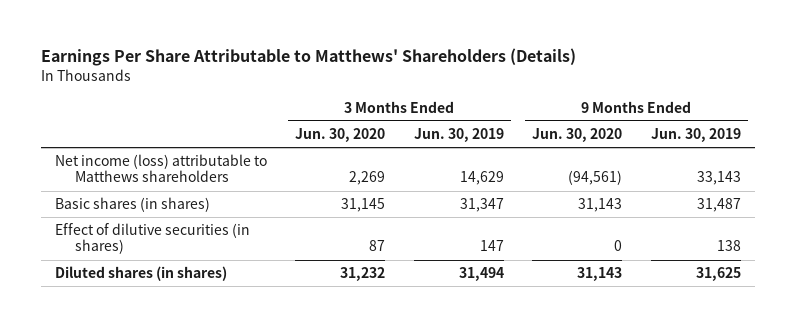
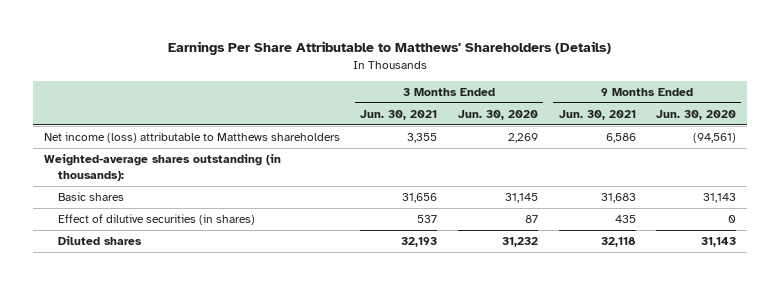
[413,128,504,143] Jun. 30, 2019 -> none
[650,128,741,143] Jun. 30, 2019 -> none
none -> [360,110,438,121] Jun. 30, 2021
none -> [558,110,636,121] Jun. 30, 2021
none -> [43,154,281,181] Weighted-average shares outstanding (in thousands):
[54,197,210,213] Basic shares (in shares) -> [57,192,124,202] Basic shares
[54,266,227,282] Diluted shares (in shares) -> [57,236,142,246] Diluted shares

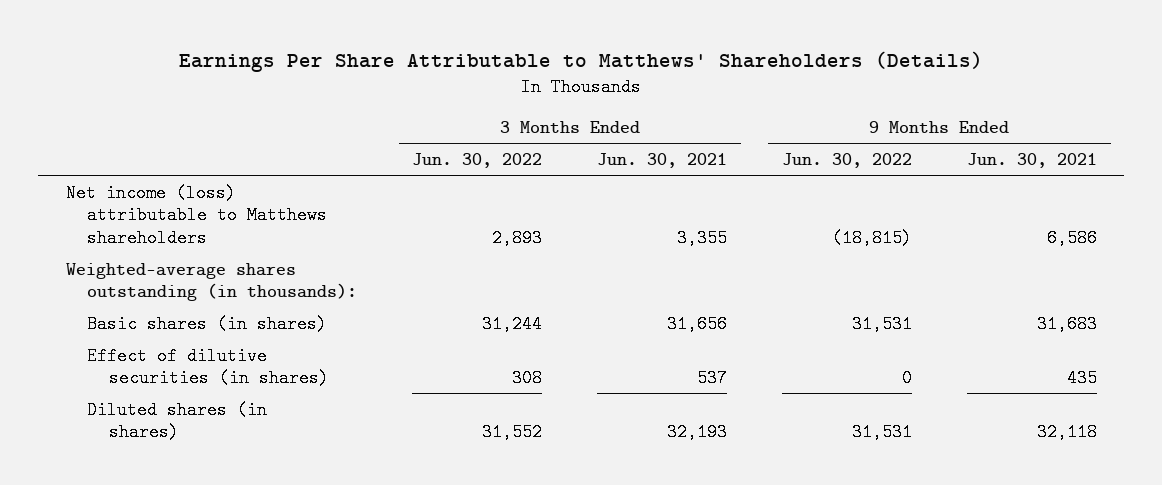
[457,110,538,121] Jun. 30, 2020 -> none
[656,110,737,121] Jun. 30, 2020 -> none
none -> [412,152,543,168] Jun. 30, 2022
none -> [781,152,912,168] Jun. 30, 2022
[57,192,124,202] Basic shares -> [87,314,328,333] Basic shares (in shares)
[57,236,142,246] Diluted shares -> [87,400,268,442] Diluted shares (in shares)

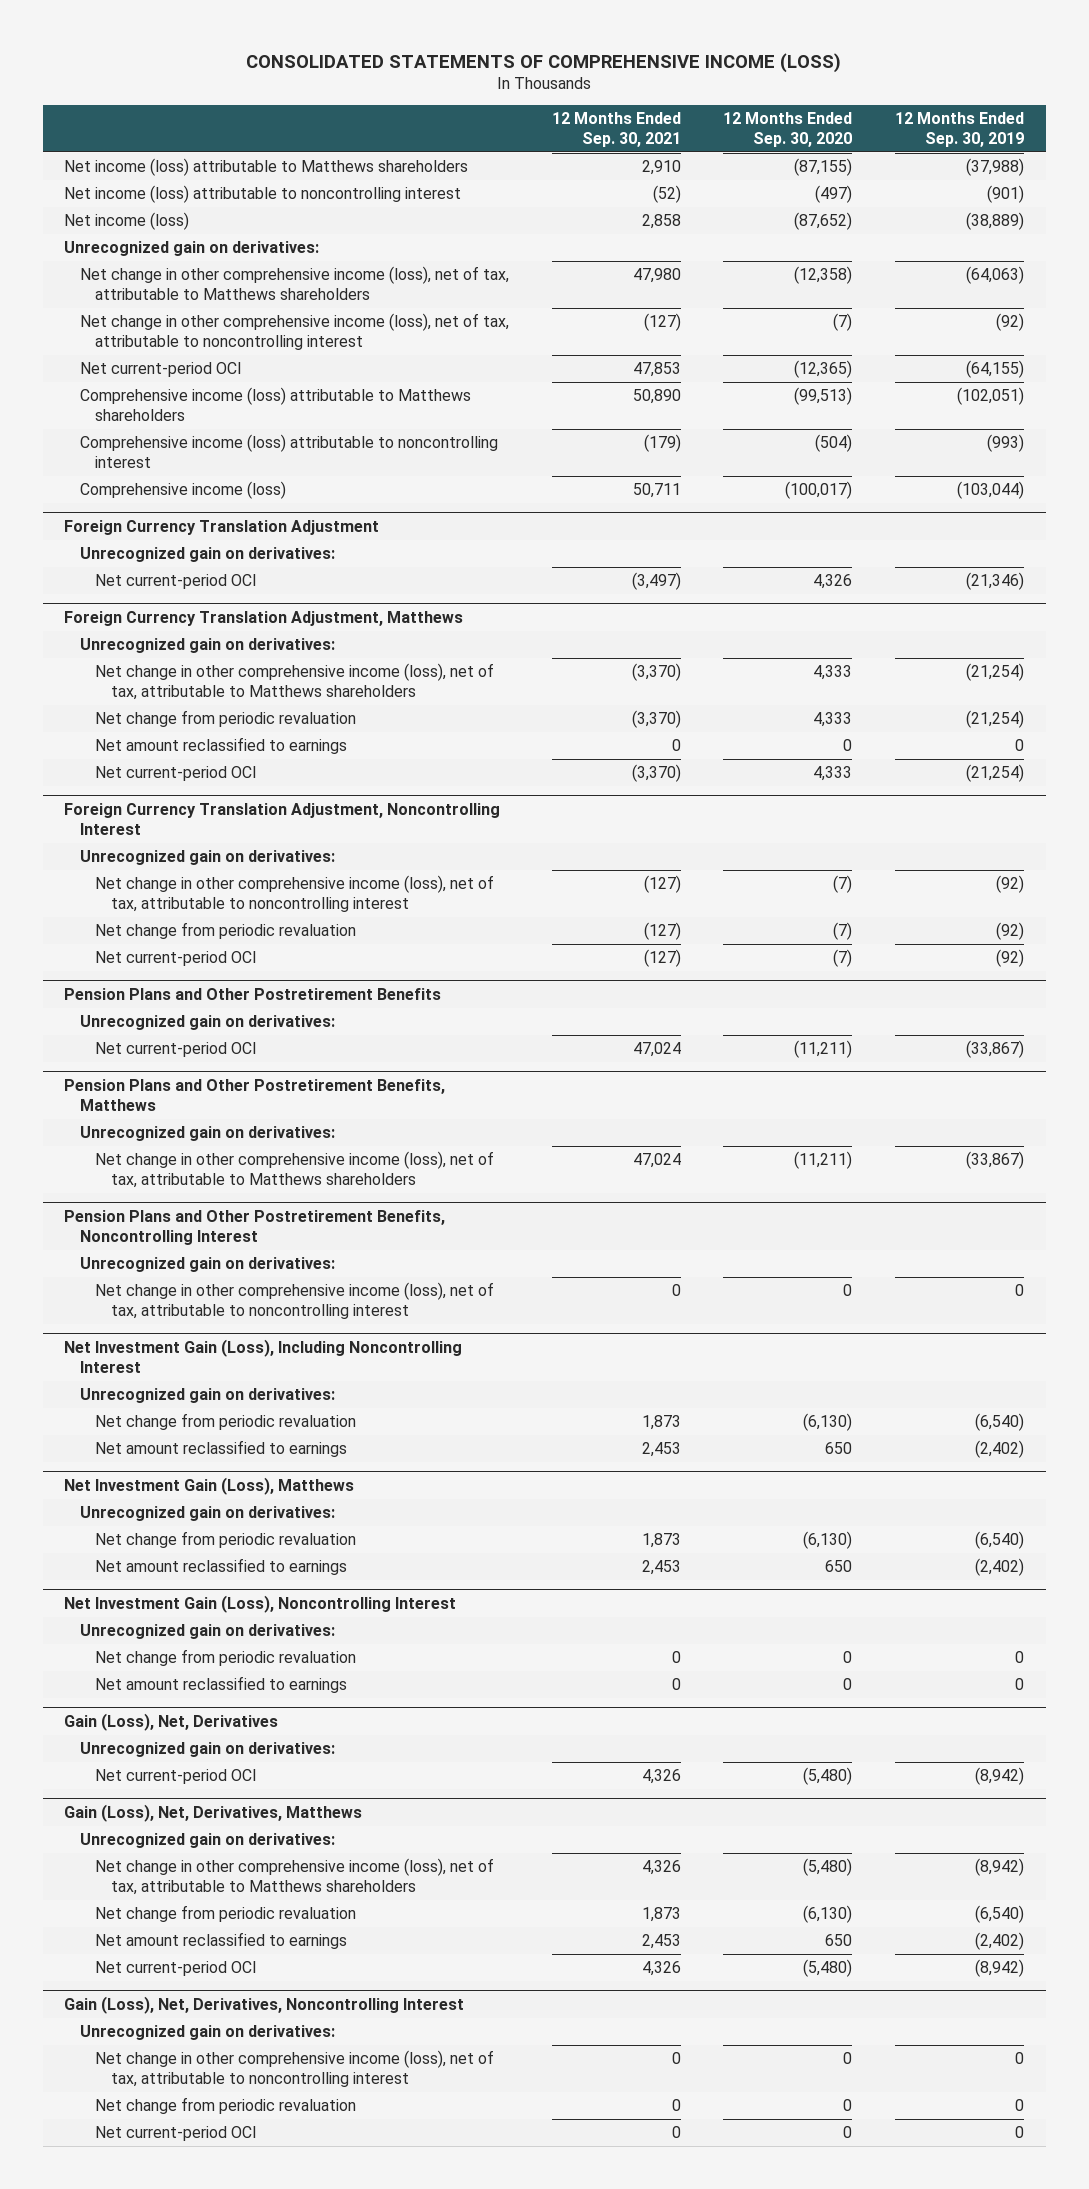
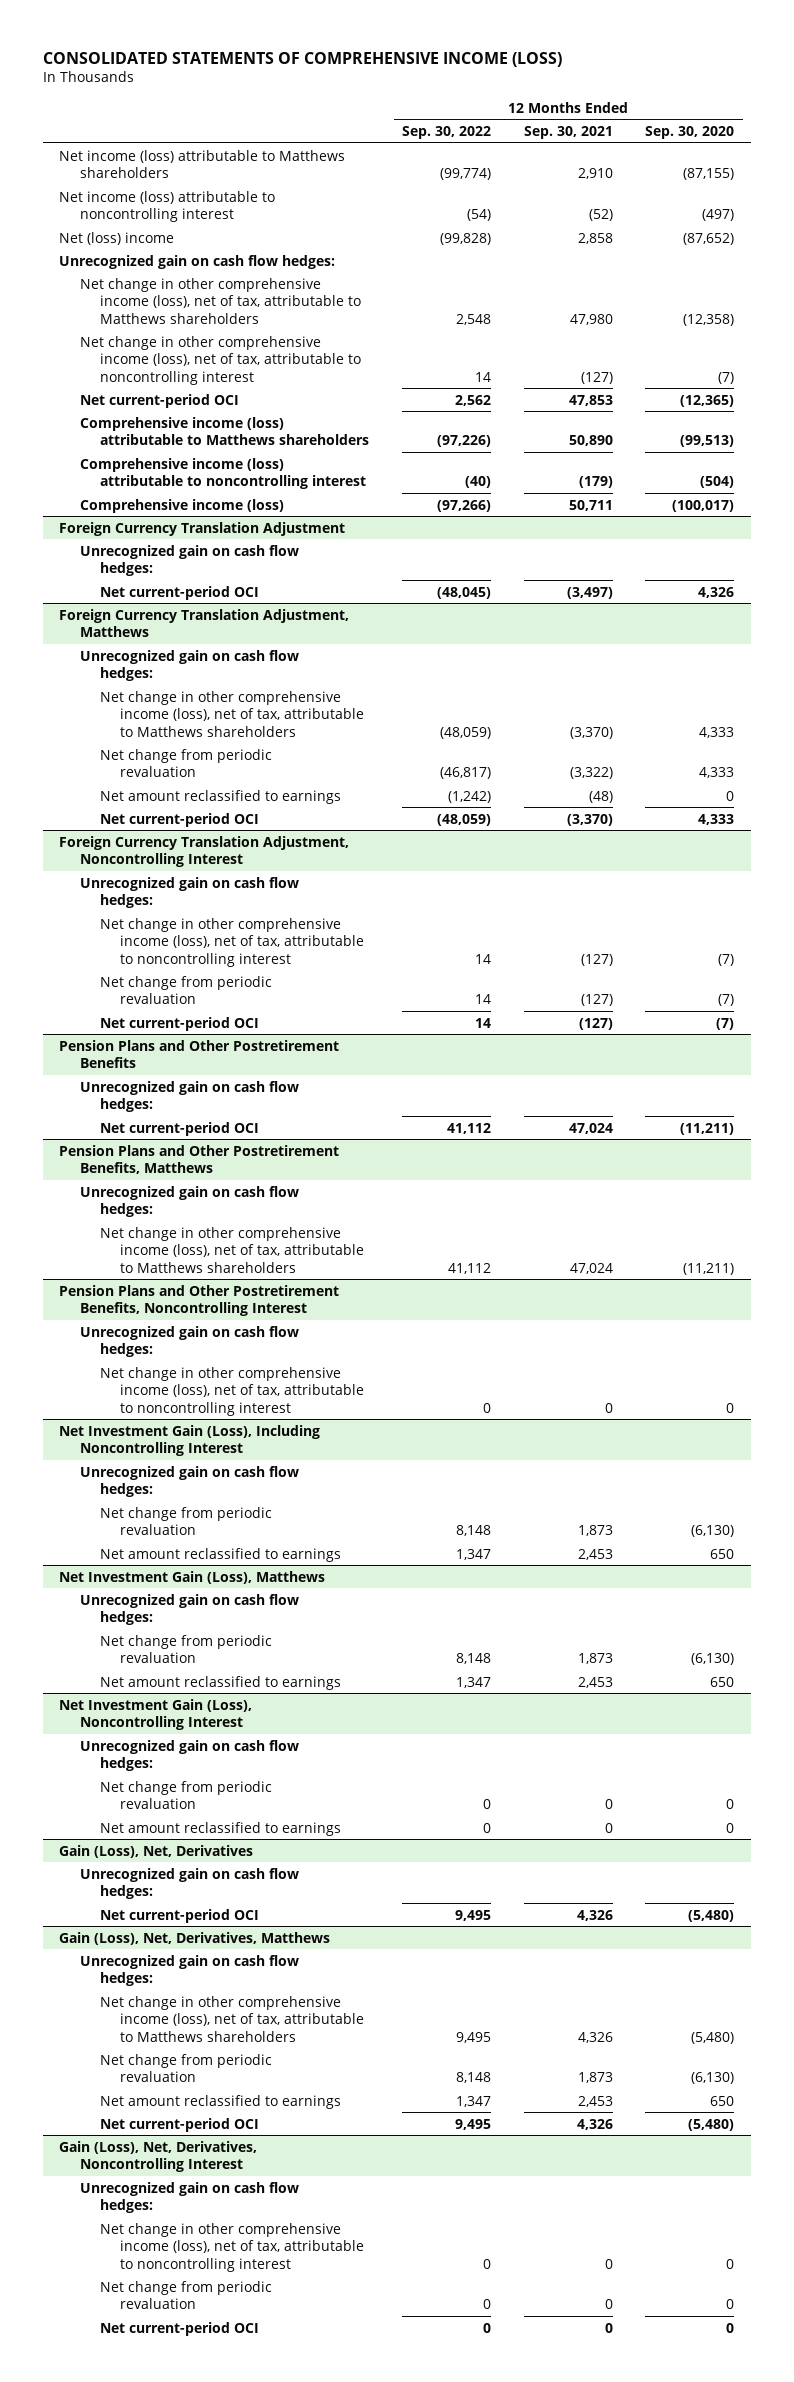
[895,112,1025,147] 12 Months Ended Sep. 30, 2019 -> none
none -> [401,125,491,139] Sep. 30, 2022
[64,212,190,231] Net income (loss) -> [59,231,175,245] Net (loss) income
[64,241,320,257] Unrecognized gain on derivatives: -> [59,254,336,269] Unrecognized gain on cash flow hedges:
[79,547,335,563] Unrecognized gain on derivatives: -> [79,544,299,577] Unrecognized gain on cash flow hedges:
[79,638,335,654] Unrecognized gain on derivatives: -> [79,649,299,682] Unrecognized gain on cash flow hedges:
[631,710,681,729] (3,370) -> [569,767,613,780] (3,322)
[671,739,681,752] 0 -> [588,790,613,803] (48)
[79,850,335,866] Unrecognized gain on derivatives: -> [79,876,299,909] Unrecognized gain on cash flow hedges:
[79,1015,335,1031] Unrecognized gain on derivatives: -> [79,1080,299,1113] Unrecognized gain on cash flow hedges:
[79,1126,335,1142] Unrecognized gain on derivatives: -> [79,1185,299,1218] Unrecognized gain on cash flow hedges:
[79,1257,335,1273] Unrecognized gain on derivatives: -> [79,1325,299,1358] Unrecognized gain on cash flow hedges:
[79,1388,335,1404] Unrecognized gain on derivatives: -> [79,1465,299,1498] Unrecognized gain on cash flow hedges:
[79,1506,335,1522] Unrecognized gain on derivatives: -> [79,1593,299,1626] Unrecognized gain on cash flow hedges:
[79,1624,335,1640] Unrecognized gain on derivatives: -> [79,1739,299,1772] Unrecognized gain on cash flow hedges:
[79,1742,335,1758] Unrecognized gain on derivatives: -> [79,1867,299,1900] Unrecognized gain on cash flow hedges:
[79,1833,335,1849] Unrecognized gain on derivatives: -> [79,1954,299,1987] Unrecognized gain on cash flow hedges:
[79,2025,335,2041] Unrecognized gain on derivatives: -> [79,2181,299,2214] Unrecognized gain on cash flow hedges:

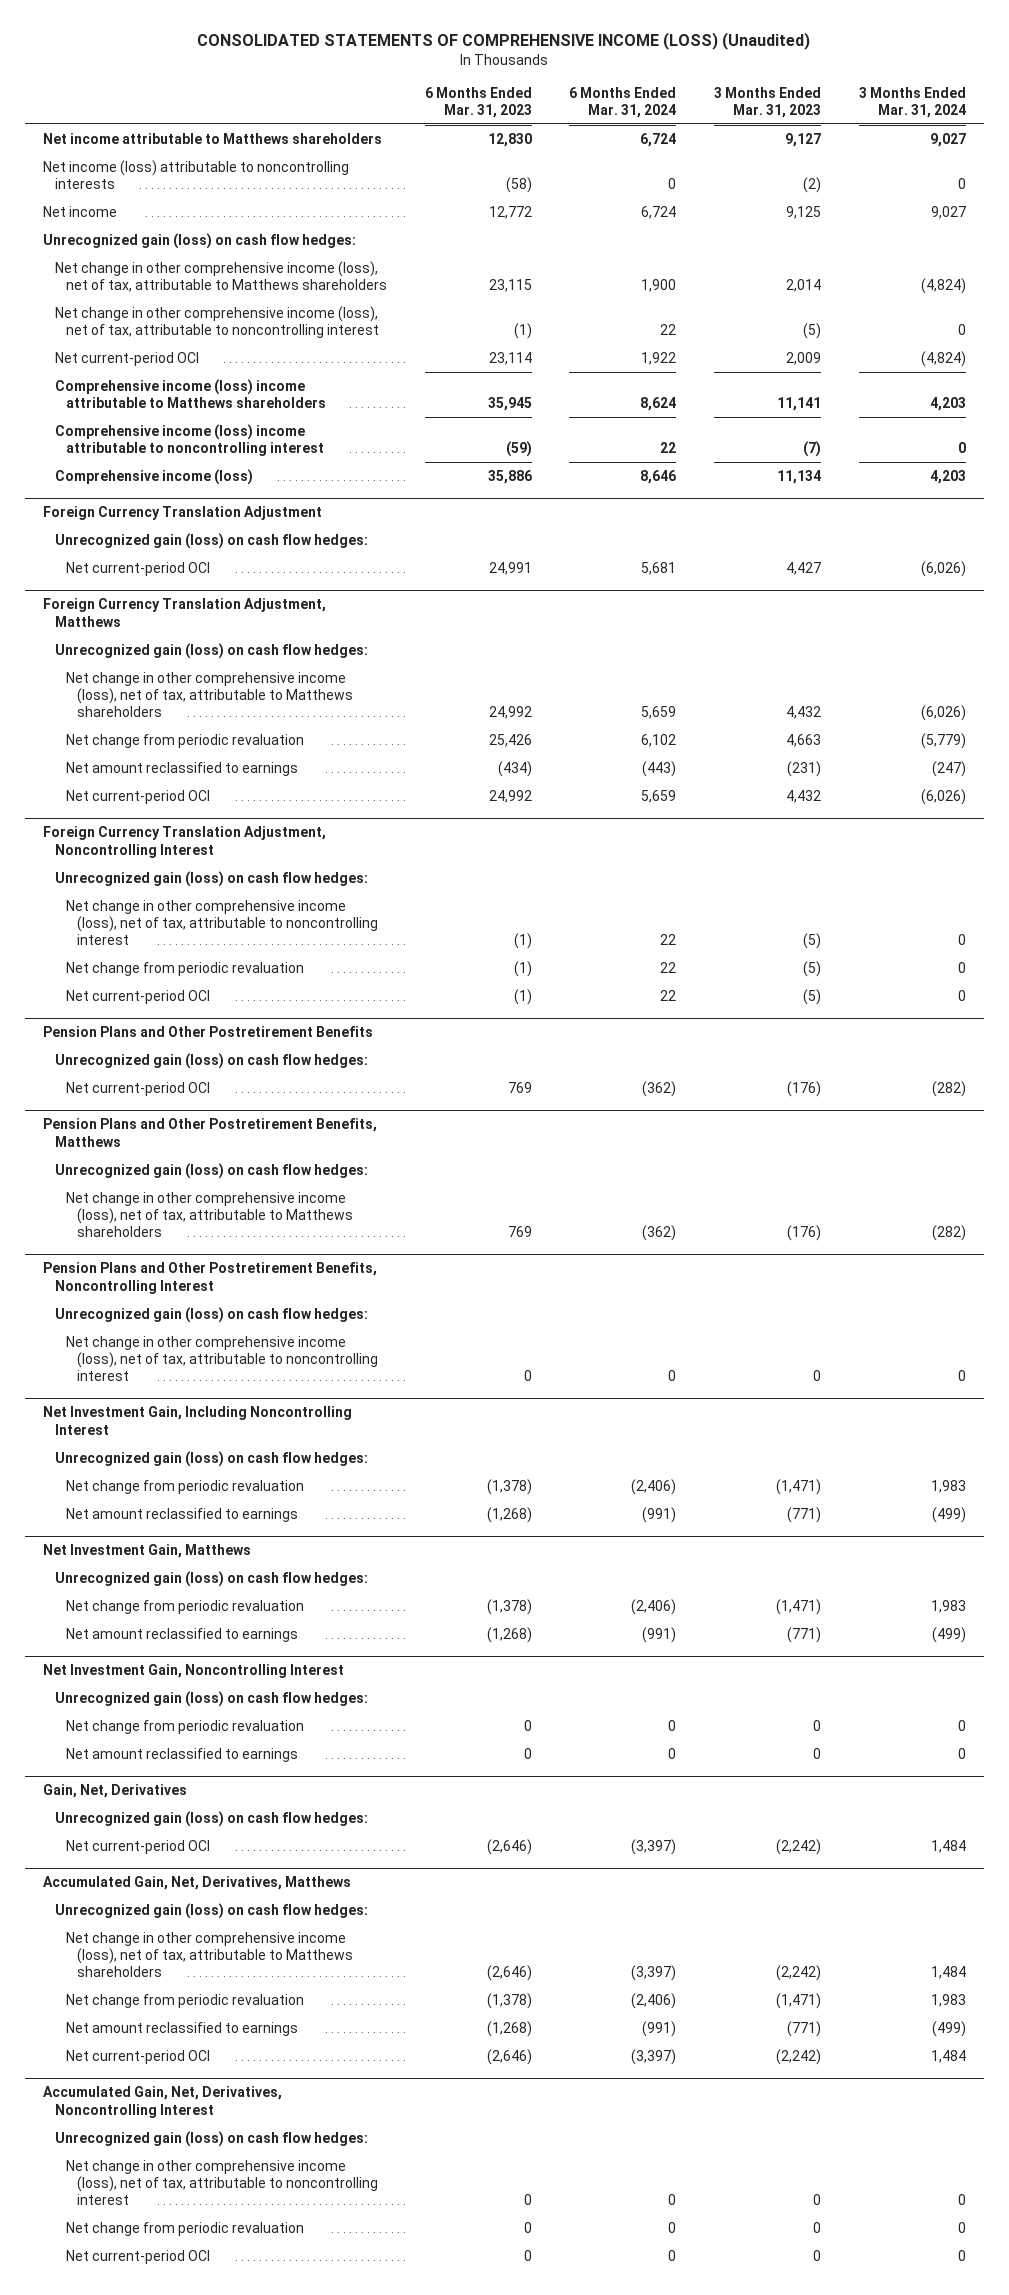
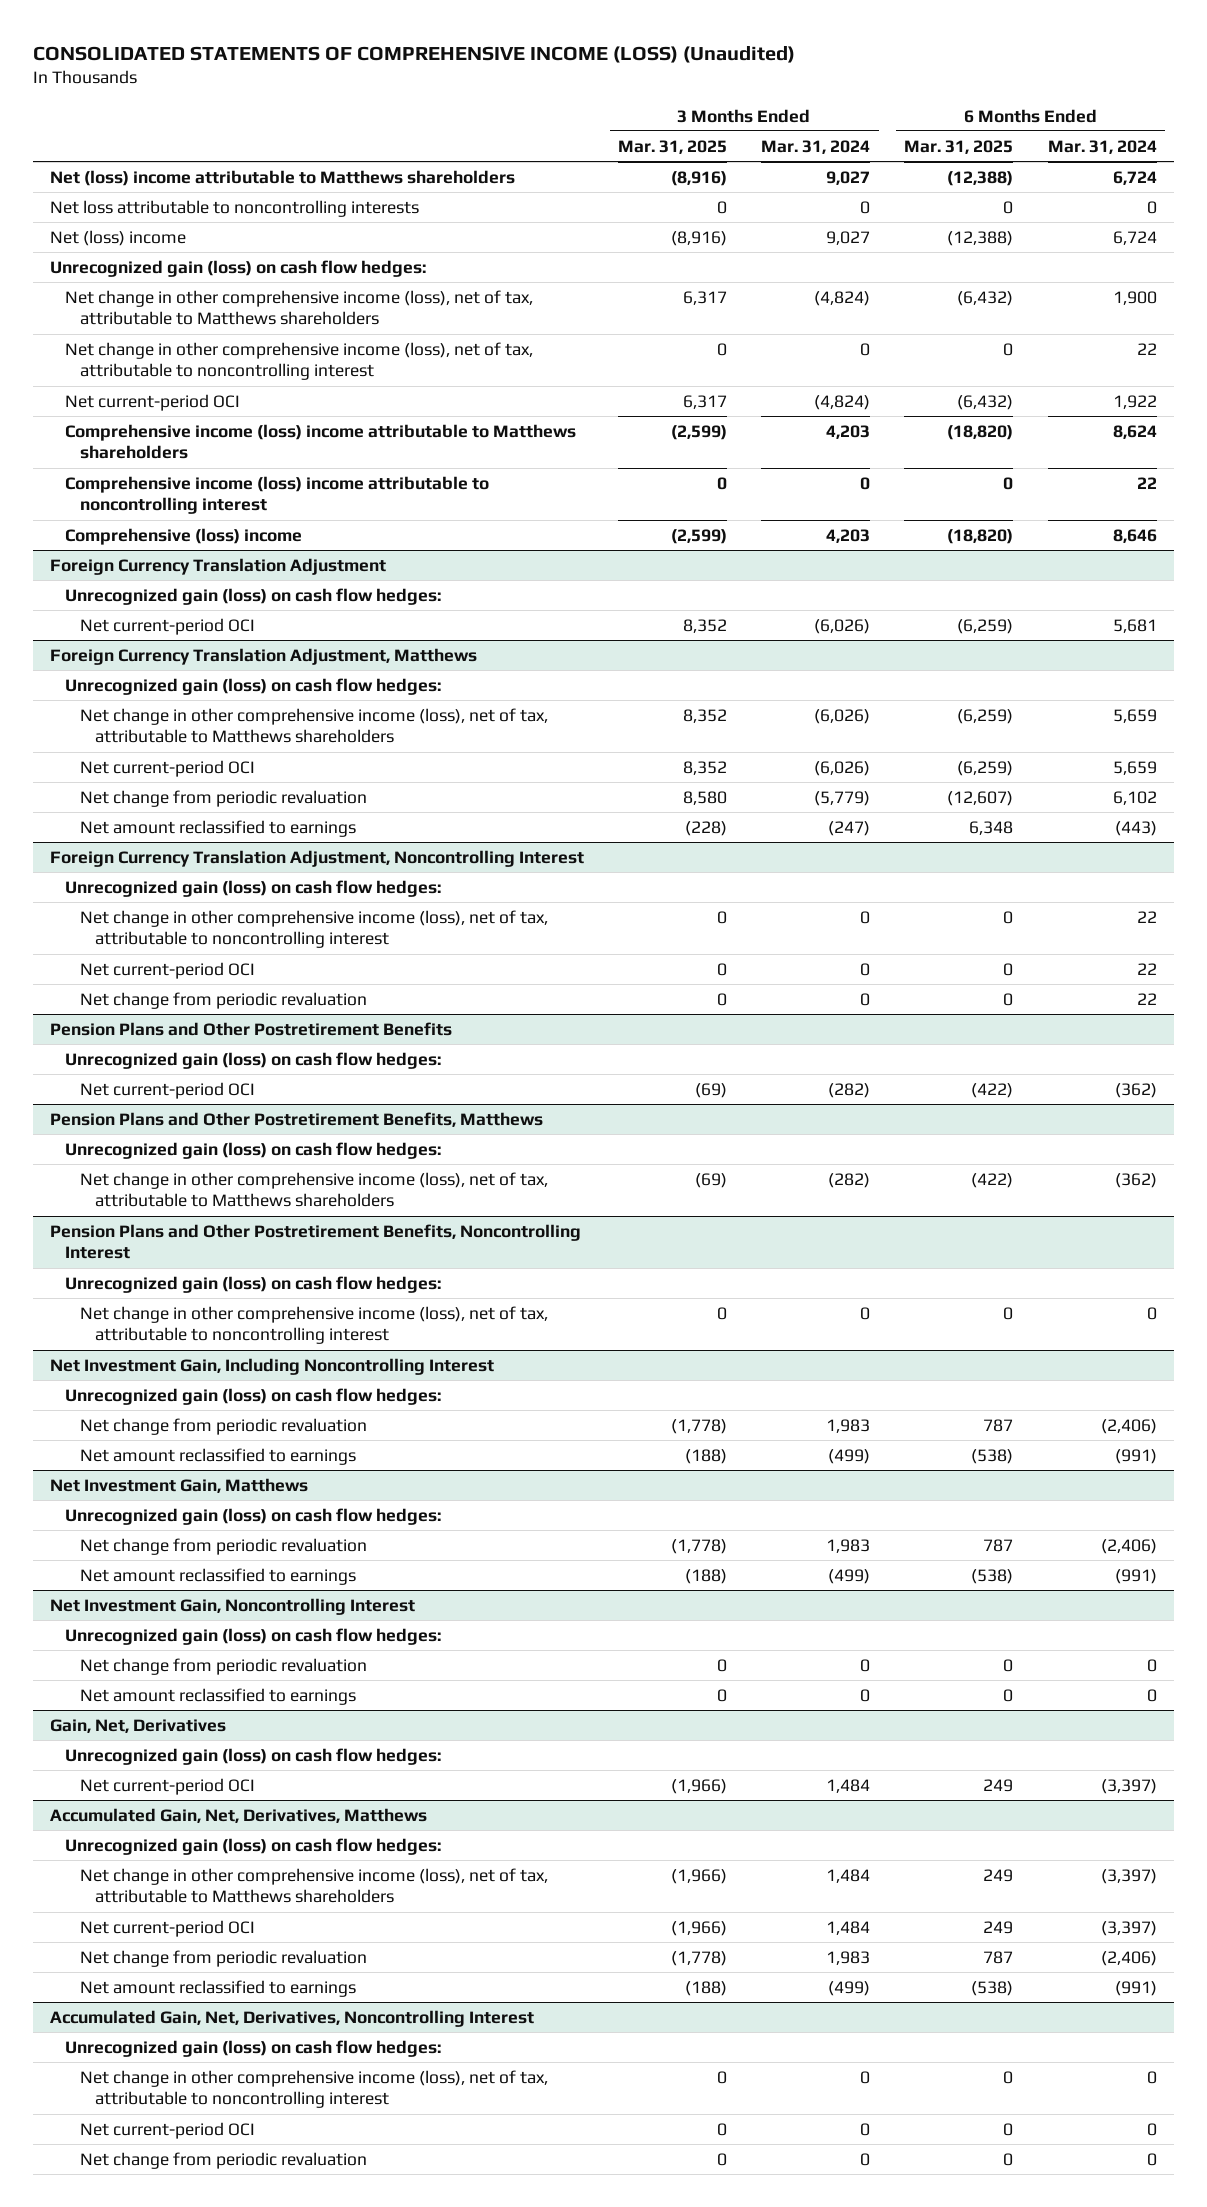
[424,86,532,118] 6 Months Ended Mar. 31, 2023 -> none
[713,86,821,118] 3 Months Ended Mar. 31, 2023 -> none
none -> [618,139,728,154] Mar. 31, 2025
none -> [904,139,1014,154] Mar. 31, 2025
[43,132,383,144] Net income attributable to Matthews shareholders -> [50,169,516,186] Net (loss) income attributable to Matthews shareholders
[43,159,350,189] Net income (loss) attributable to noncontrolling interests -> [50,199,420,217] Net loss attributable to noncontrolling interests
[43,205,118,217] Net income -> [50,229,187,246] Net (loss) income
[54,468,253,485] Comprehensive income (loss) -> [64,527,302,545] Comprehensive (loss) income
[66,789,211,804] Net current-period OCI -> [79,759,255,777] Net current-period OCI
[66,961,305,976] Net change from periodic revaluation -> [79,991,367,1009] Net change from periodic revaluation
[66,2049,211,2064] Net current-period OCI -> [79,1919,255,1937] Net current-period OCI
[66,2221,305,2236] Net change from periodic revaluation -> [79,2151,367,2169] Net change from periodic revaluation

